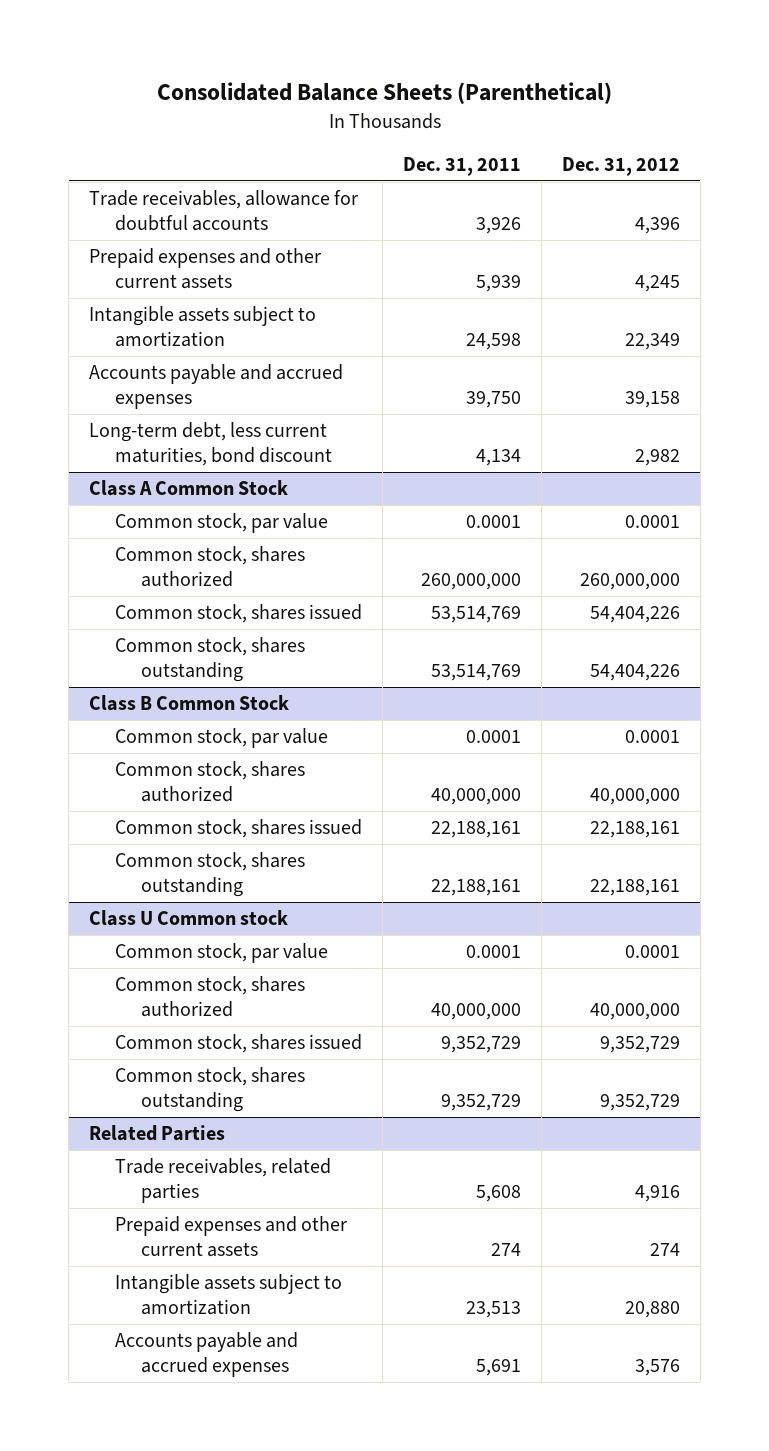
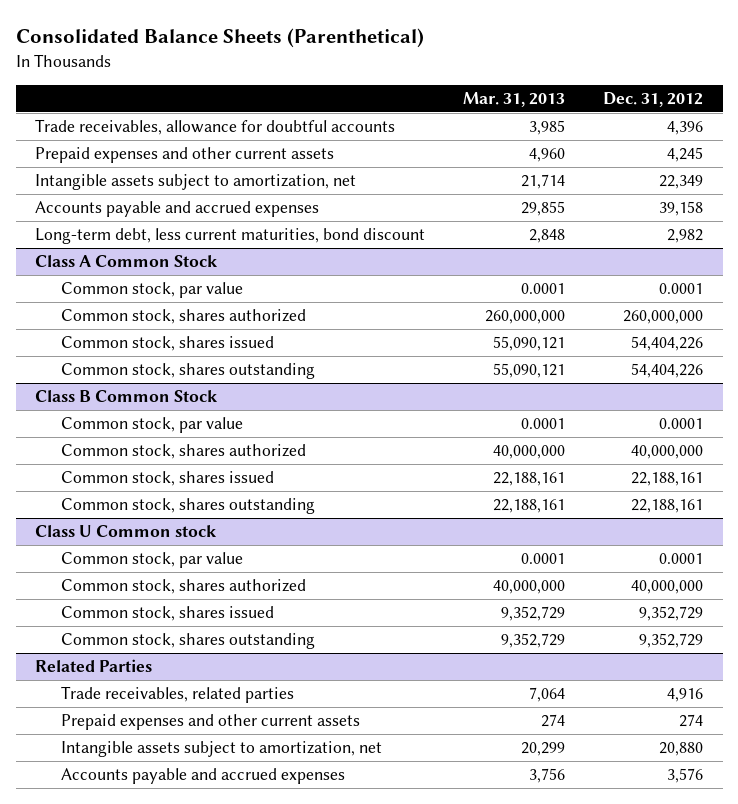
[402,157,521,177] Dec. 31, 2011 -> none
none -> [463,92,566,108] Mar. 31, 2013
[89,306,317,348] Intangible assets subject to amortization -> [34,174,356,191] Intangible assets subject to amortization, net
[115,1274,343,1316] Intangible assets subject to amortization -> [60,741,382,758] Intangible assets subject to amortization, net

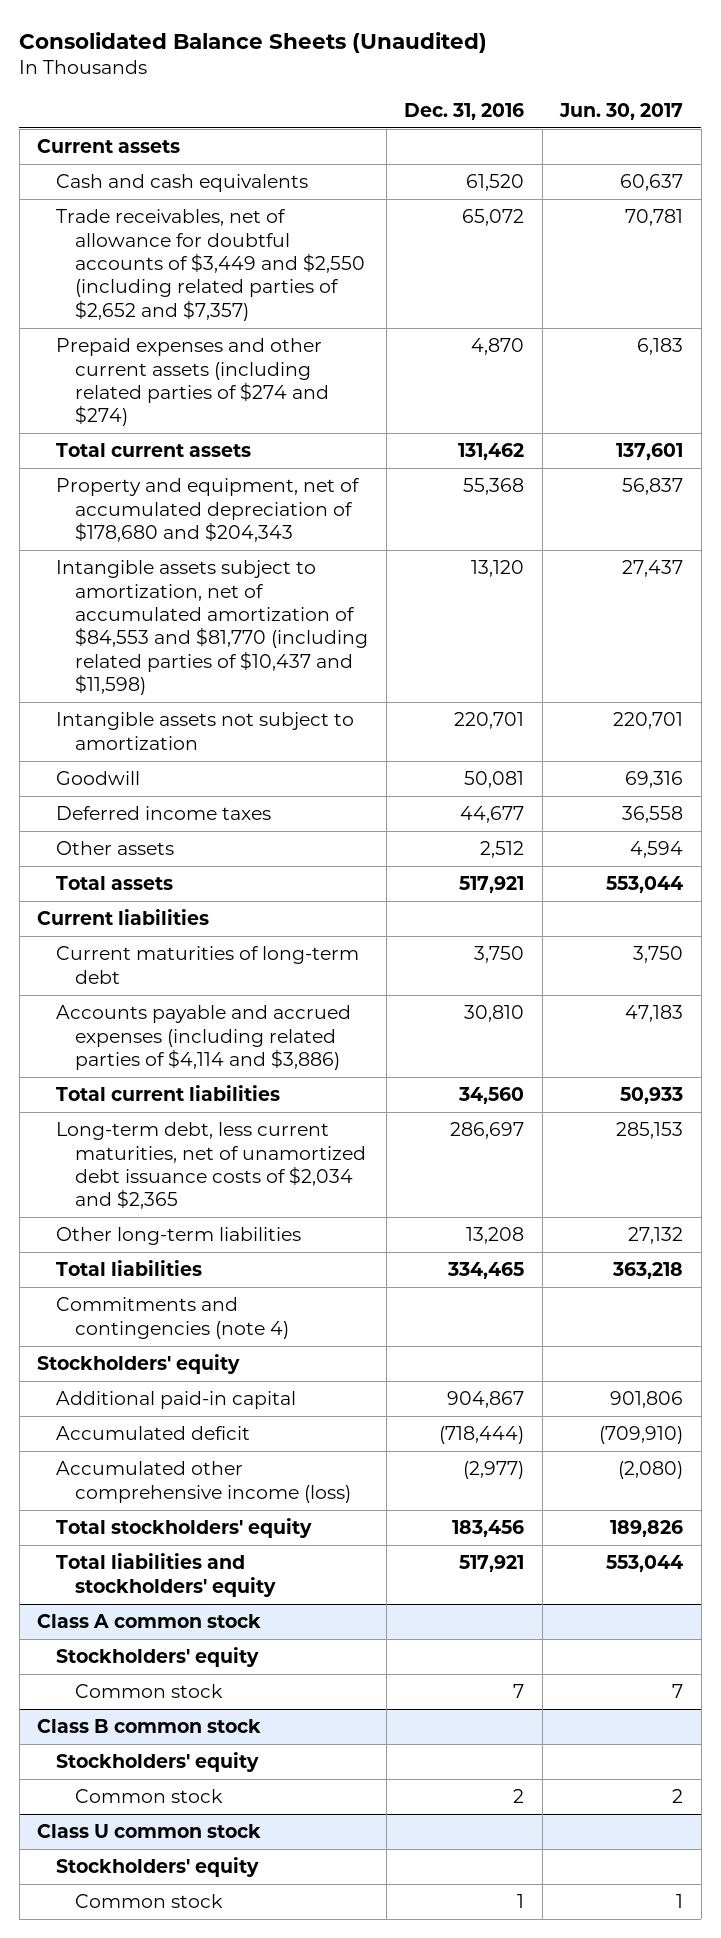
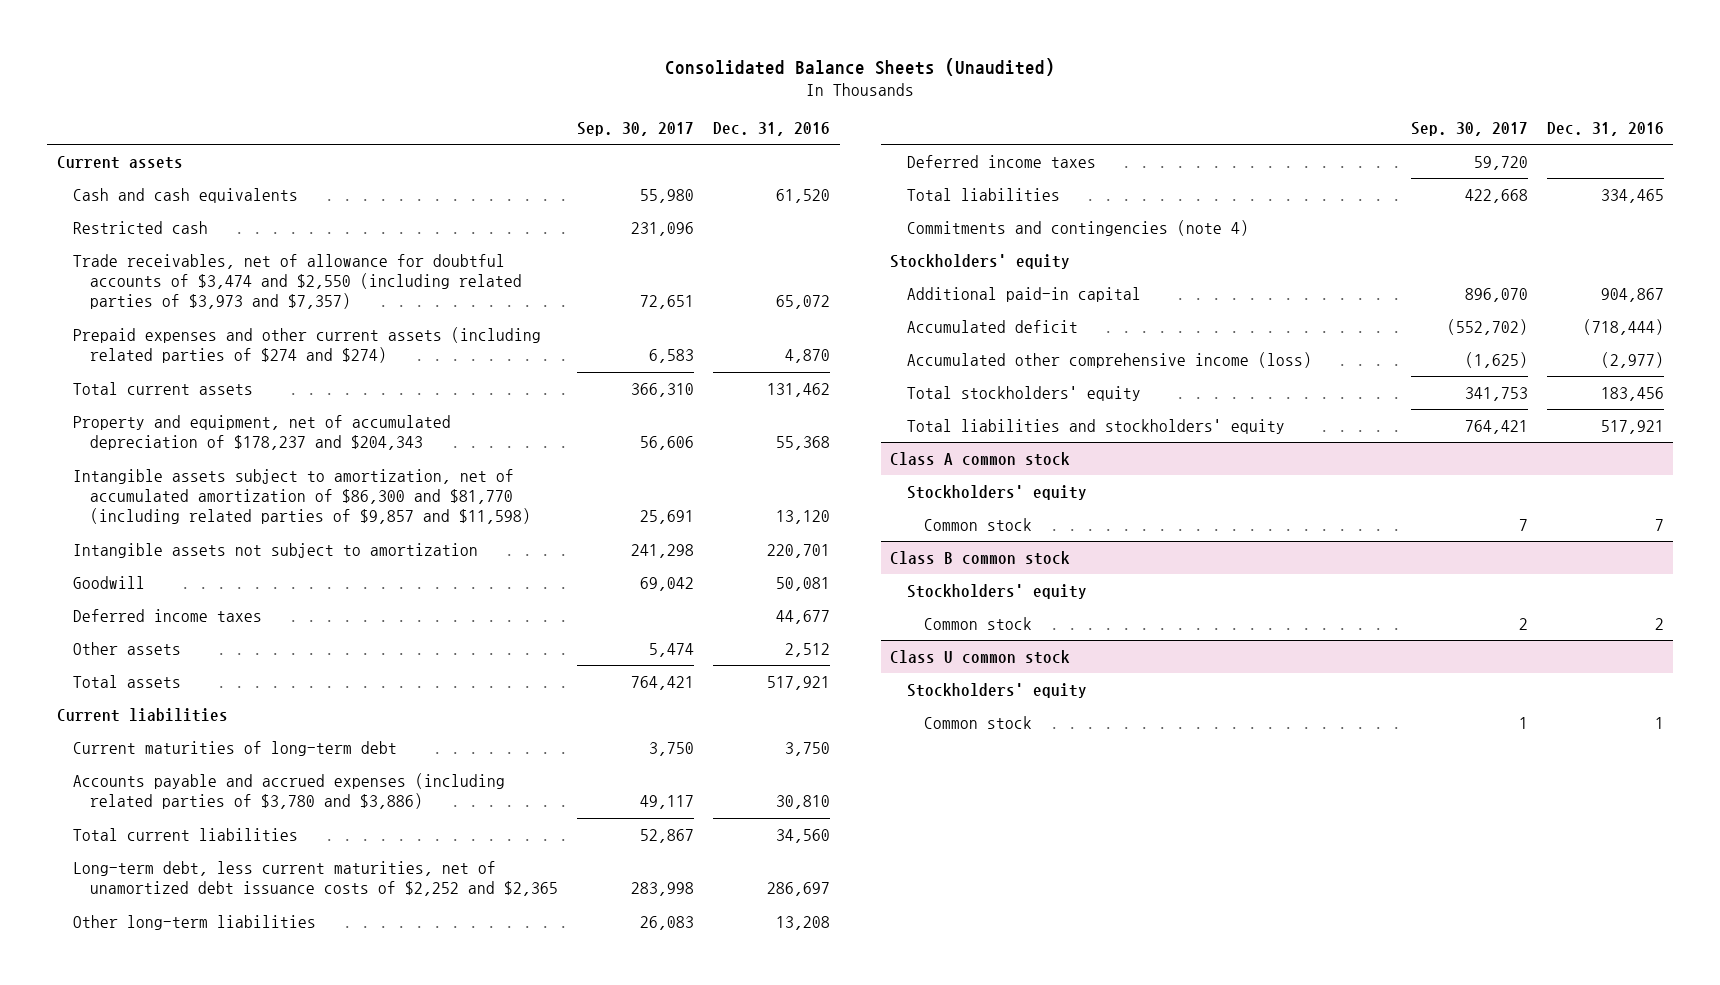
[559,102,684,120] Jun. 30, 2017 -> none
none -> [577,121,695,136] Sep. 30, 2017
none -> [73,220,209,234] Restricted cash
[56,209,365,321] Trade receivables, net of allowance for doubtful accounts of $3,449 and $2,550 (including related parties of $2,652 and $7,357) -> [73,253,523,310] Trade receivables, net of allowance for doubtful accounts of $3,474 and $2,550 (including related parties of $3,973 and $7,357)
[56,478,361,542] Property and equipment, net of accumulated depreciation of $178,680 and $204,343 -> [73,414,452,451] Property and equipment, net of accumulated depreciation of $178,237 and $204,343
[56,560,368,696] Intangible assets subject to amortization, net of accumulated amortization of $84,553 and $81,770 (including related parties of $10,437 and $11,598) -> [73,468,532,525] Intangible assets subject to amortization, net of accumulated amortization of $86,300 and $81,770 (including related parties of $9,857 and $11,598)
[56,1005,352,1070] Accounts payable and accrued expenses (including related parties of $4,114 and $3,886) -> [73,772,506,810] Accounts payable and accrued expenses (including related parties of $3,780 and $3,886)
[56,1122,366,1210] Long-term debt, less current maturities, net of unamortized debt issuance costs of $2,034 and $2,365 -> [73,860,559,897] Long-term debt, less current maturities, net of unamortized debt issuance costs of $2,252 and $2,365
none -> [906,154,1096,168] Deferred income taxes

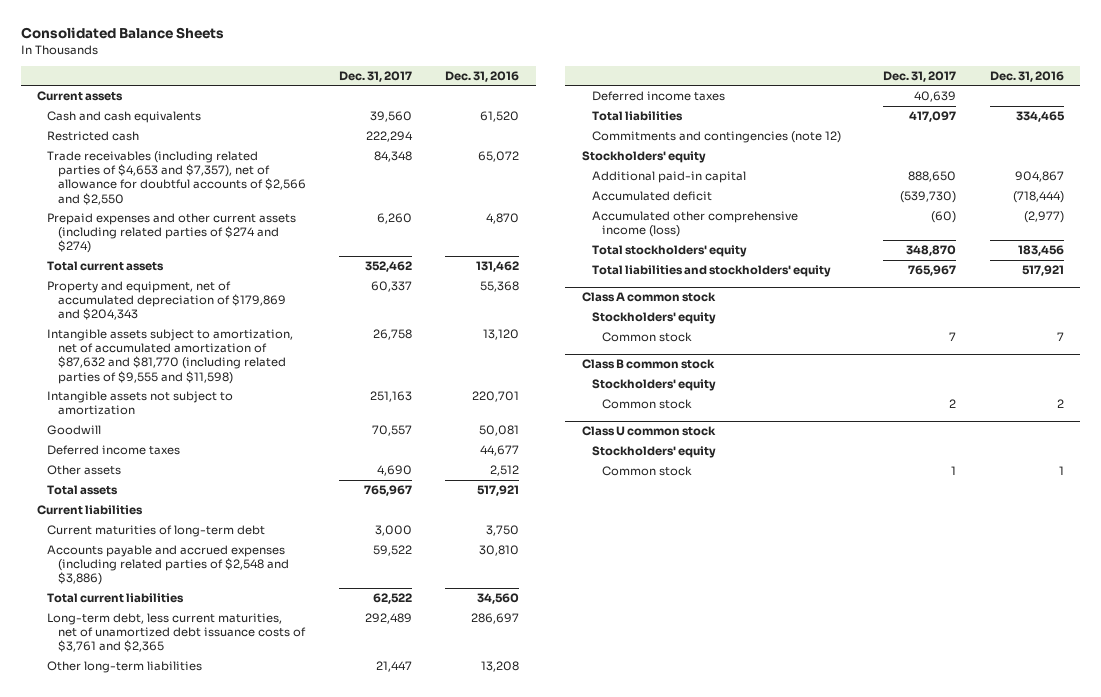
[665,57,1056,76] Consolidated Balance Sheets (Unaudited) -> [20,27,224,40] Consolidated Balance Sheets
[577,121,695,136] Sep. 30, 2017 -> none
none -> [339,70,413,82] Dec. 31, 2017
[73,253,523,310] Trade receivables, net of allowance for doubtful accounts of $3,474 and $2,550 (including related parties of $3,973 and $7,357) -> [47,151,306,205] Trade receivables (including related parties of $4,653 and $7,357), net of allowance for doubtful accounts of $2,566 and $2,550
[73,414,452,451] Property and equipment, net of accumulated depreciation of $178,237 and $204,343 -> [47,281,286,321] Property and equipment, net of accumulated depreciation of $179,869 and $204,343
[73,468,532,525] Intangible assets subject to amortization, net of accumulated amortization of $86,300 and $81,770 (including related parties of $9,857 and $11,598) -> [47,329,294,384] Intangible assets subject to amortization, net of accumulated amortization of $87,632 and $81,770 (including related parties of $9,555 and $11,598)
[73,772,506,810] Accounts payable and accrued expenses (including related parties of $3,780 and $3,886) -> [47,545,289,586] Accounts payable and accrued expenses (including related parties of $2,548 and $3,886)
[73,860,559,897] Long-term debt, less current maturities, net of unamortized debt issuance costs of $2,252 and $2,365 -> [47,613,306,653] Long-term debt, less current maturities, net of unamortized debt issuance costs of $3,761 and $2,365
[906,219,1249,236] Commitments and contingencies (note 4) -> [591,131,841,144] Commitments and contingencies (note 12)

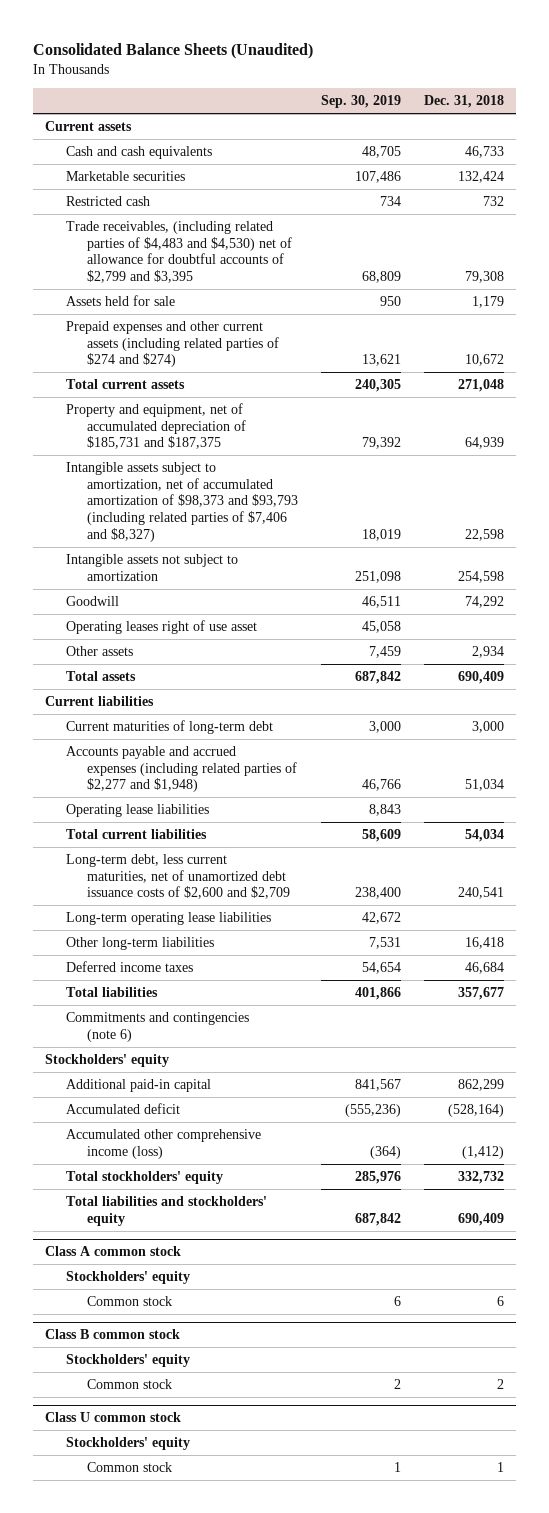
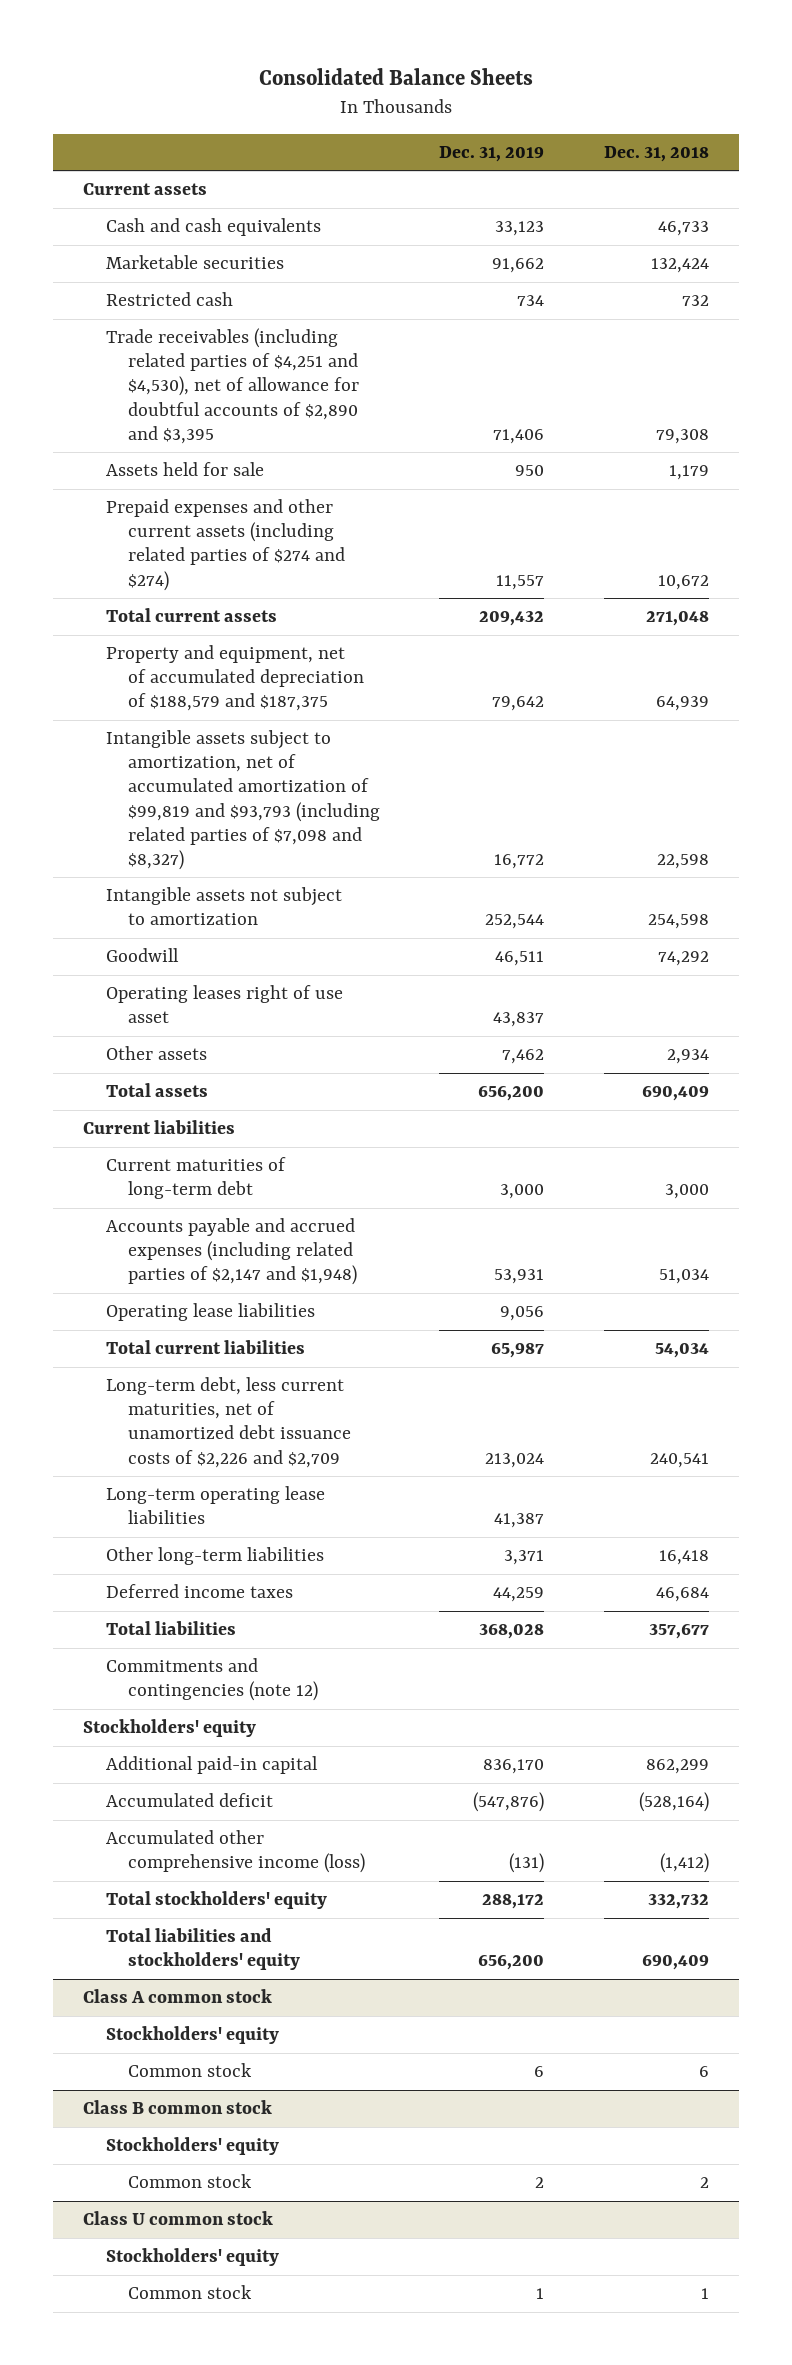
[33,43,314,60] Consolidated Balance Sheets (Unaudited) -> [259,68,534,86] Consolidated Balance Sheets
[321,95,402,109] Sep. 30, 2019 -> none
none -> [439,146,545,163] Dec. 31, 2019
[65,221,292,284] Trade receivables, (including related parties of $4,483 and $4,530) net of allowance for doubtful accounts of $2,799 and $3,395 -> [105,328,359,444] Trade receivables (including related parties of $4,251 and $4,530), net of allowance for doubtful accounts of $2,890 and $3,395
[65,403,246,450] Property and equipment, net of accumulated depreciation of $185,731 and $187,375 -> [105,645,364,712] Property and equipment, net of accumulated depreciation of $188,579 and $187,375
[65,462,298,542] Intangible assets subject to amortization, net of accumulated amortization of $98,373 and $93,793 (including related parties of $7,406 and $8,327) -> [105,730,380,870] Intangible assets subject to amortization, net of accumulated amortization of $99,819 and $93,793 (including related parties of $7,098 and $8,327)
[65,746,297,793] Accounts payable and accrued expenses (including related parties of $2,277 and $1,948) -> [105,1218,357,1286] Accounts payable and accrued expenses (including related parties of $2,147 and $1,948)
[65,854,290,900] Long-term debt, less current maturities, net of unamortized debt issuance costs of $2,600 and $2,709 -> [105,1377,351,1468] Long-term debt, less current maturities, net of unamortized debt issuance costs of $2,226 and $2,709
[65,1012,249,1042] Commitments and contingencies (note 6) -> [105,1658,318,1702] Commitments and contingencies (note 12)

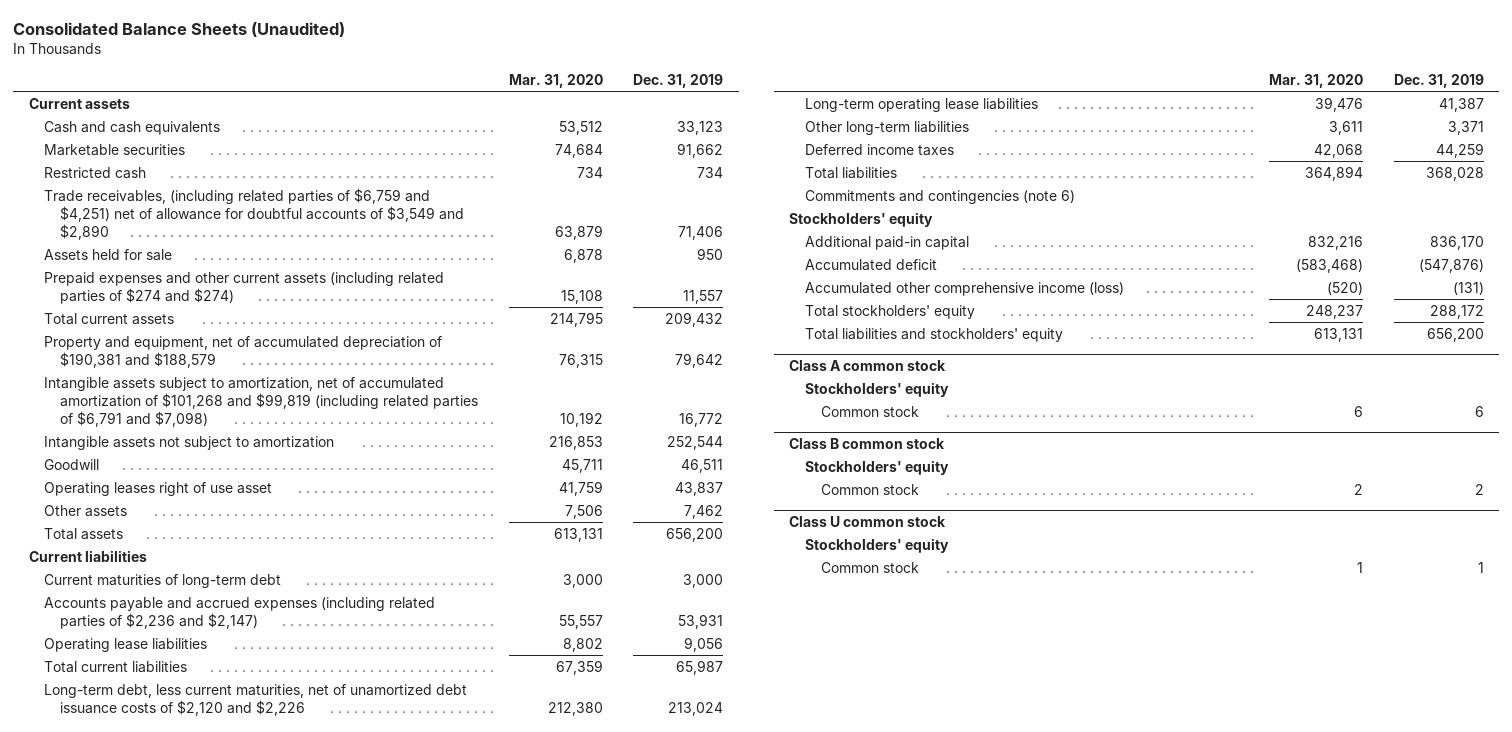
[259,68,534,86] Consolidated Balance Sheets -> [13,22,346,38] Consolidated Balance Sheets (Unaudited)
[604,146,710,163] Dec. 31, 2018 -> none
none -> [508,74,603,89] Mar. 31, 2020
[105,328,359,444] Trade receivables (including related parties of $4,251 and $4,530), net of allowance for doubtful accounts of $2,890 and $3,395 -> [44,187,465,240] Trade receivables, (including related parties of $6,759 and $4,251) net of allowance for doubtful accounts of $3,549 and $2,890
[105,645,364,712] Property and equipment, net of accumulated depreciation of $188,579 and $187,375 -> [44,335,443,368] Property and equipment, net of accumulated depreciation of $190,381 and $188,579
[105,730,380,870] Intangible assets subject to amortization, net of accumulated amortization of $99,819 and $93,793 (including related parties of $7,098 and $8,327) -> [44,376,479,427] Intangible assets subject to amortization, net of accumulated amortization of $101,268 and $99,819 (including related parties of $6,791 and $7,098)
[105,1218,357,1286] Accounts payable and accrued expenses (including related parties of $2,147 and $1,948) -> [44,596,436,629] Accounts payable and accrued expenses (including related parties of $2,236 and $2,147)
[105,1377,351,1468] Long-term debt, less current maturities, net of unamortized debt issuance costs of $2,226 and $2,709 -> [44,683,468,716] Long-term debt, less current maturities, net of unamortized debt issuance costs of $2,120 and $2,226
[105,1658,318,1702] Commitments and contingencies (note 12) -> [805,189,1076,204] Commitments and contingencies (note 6)

